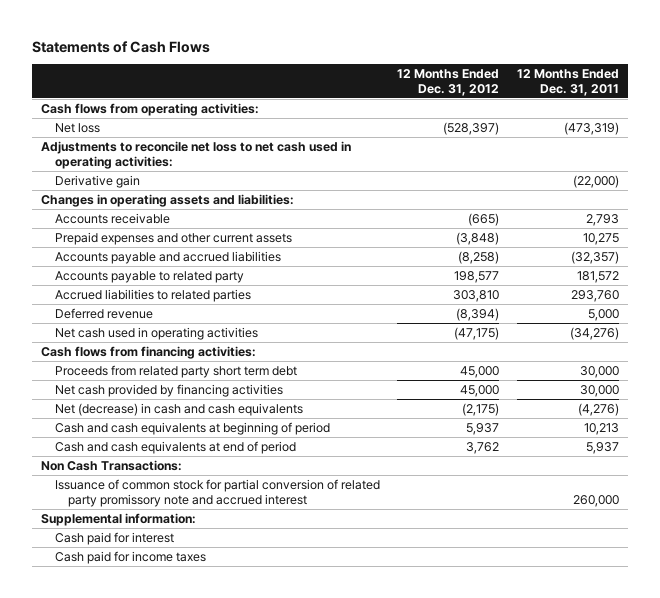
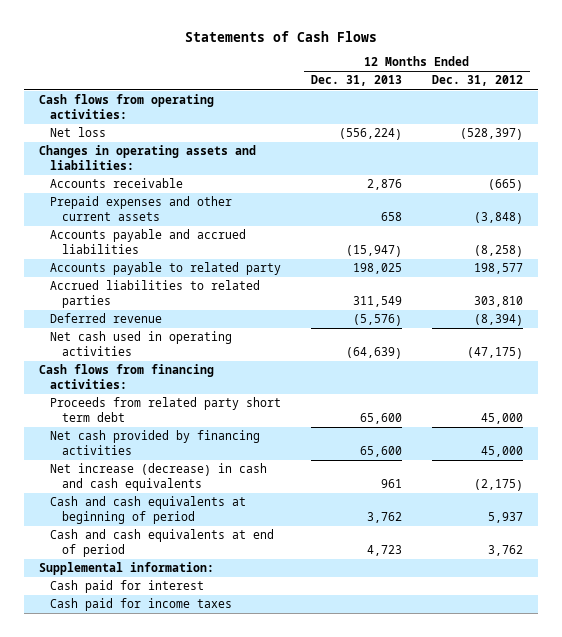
[517,69,620,96] 12 Months Ended Dec. 31, 2011 -> none
none -> [311,75,403,87] Dec. 31, 2013
[41,141,352,169] Adjustments to reconcile net loss to net cash used in operating activities: -> none
[54,175,140,189] Derivative gain -> none
[54,403,303,417] Net (decrease) in cash and cash equivalents -> [50,463,268,491] Net increase (decrease) in cash and cash equivalents
[41,460,183,472] Non Cash Transactions: -> none
[54,479,380,507] Issuance of common stock for partial conversion of related party promissory note and accrued interest -> none

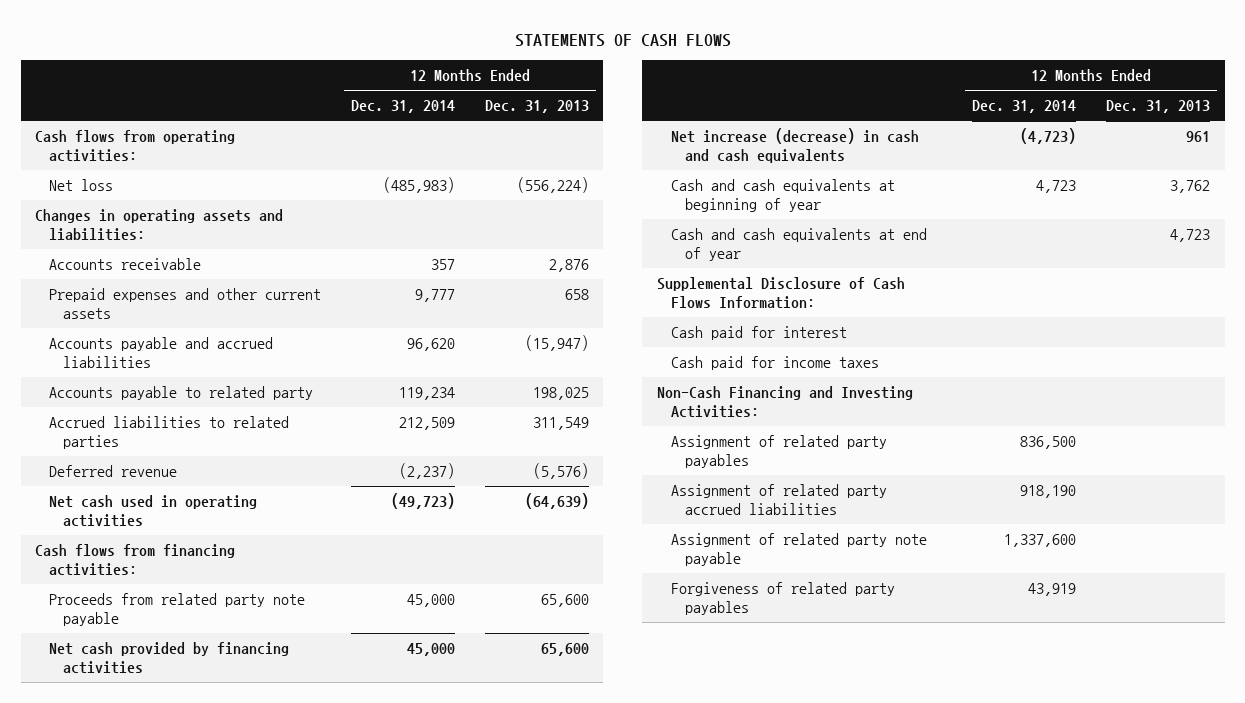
[184,30,377,42] Statements of Cash Flows -> [514,33,731,47] STATEMENTS OF CASH FLOWS
[431,75,523,87] Dec. 31, 2012 -> none
none -> [350,100,455,114] Dec. 31, 2014
[50,397,282,422] Proceeds from related party short term debt -> [49,592,306,627] Proceeds from related party note payable
[50,496,247,524] Cash and cash equivalents at beginning of period -> [670,178,895,213] Cash and cash equivalents at beginning of year
[50,529,275,557] Cash and cash equivalents at end of period -> [670,227,927,262] Cash and cash equivalents at end of year
[39,562,215,576] Supplemental information: -> [656,276,905,310] Supplemental Disclosure of Cash Flows Information:
none -> [656,385,913,419] Non-Cash Financing and Investing Activities:
none -> [670,434,887,469] Assignment of related party payables
none -> [670,483,887,516] Assignment of related party accrued liabilities
none -> [670,532,927,567] Assignment of related party note payable
none -> [670,581,895,616] Forgiveness of related party payables

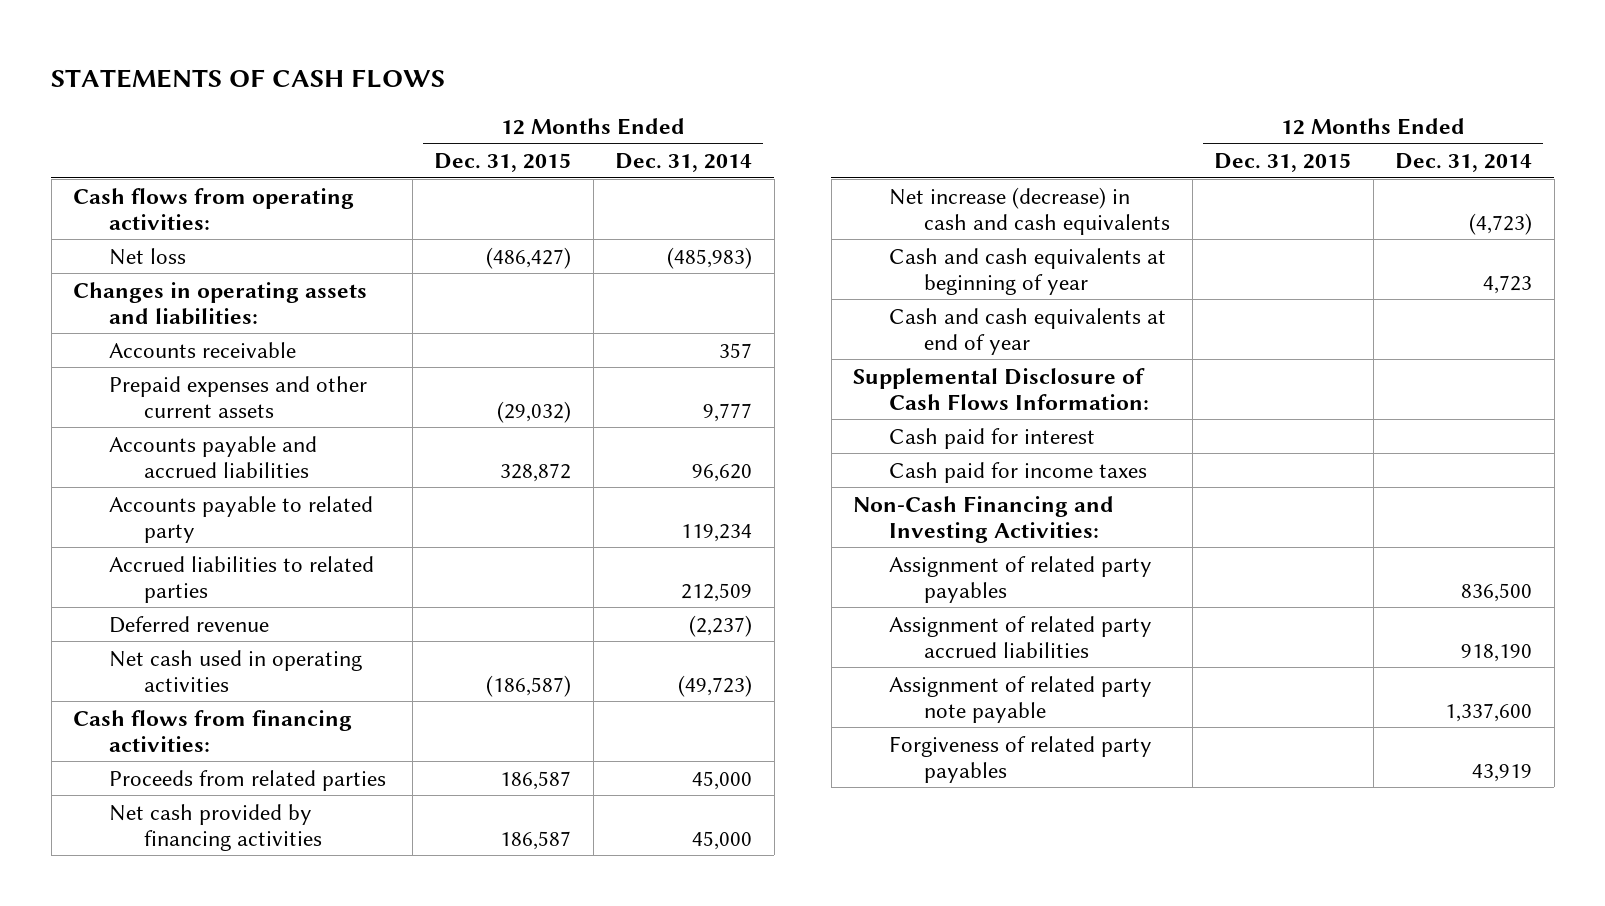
[484,100,589,114] Dec. 31, 2013 -> none
none -> [434,153,572,173] Dec. 31, 2015
[49,592,306,627] Proceeds from related party note payable -> [108,769,386,791] Proceeds from related parties

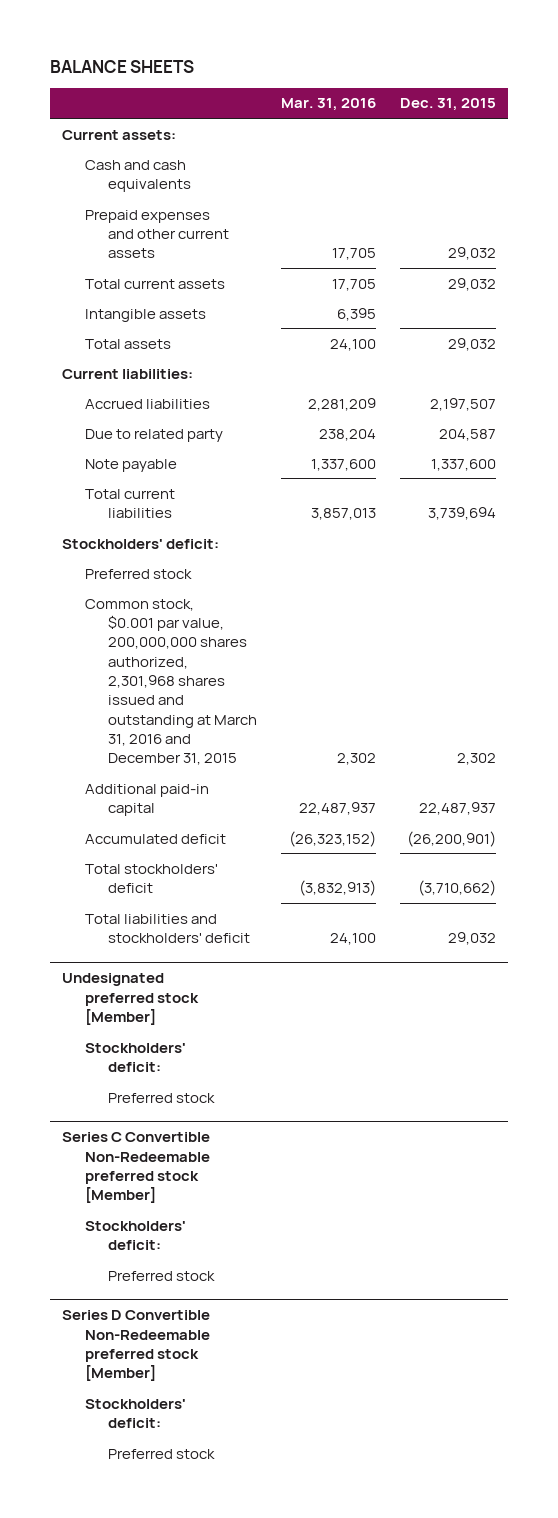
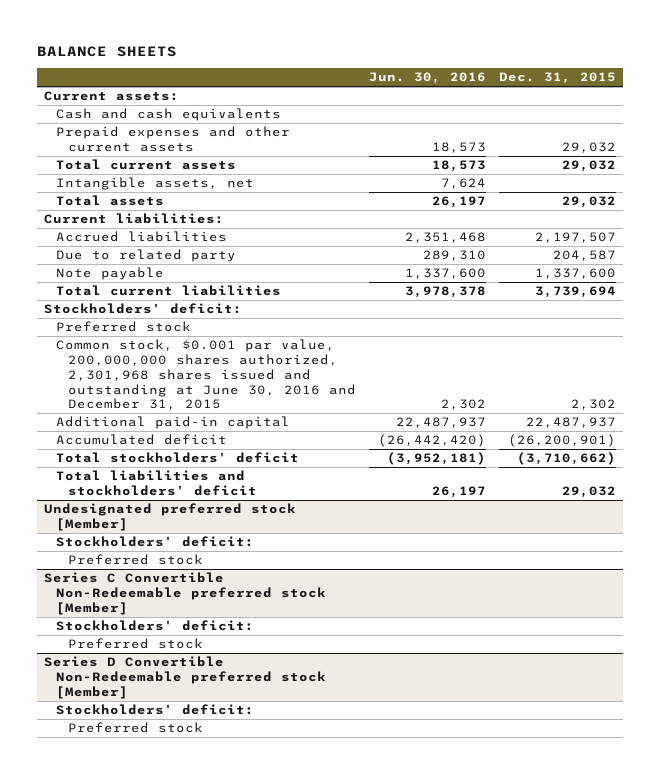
[281,98,377,112] Mar. 31, 2016 -> none
none -> [368,72,486,85] Jun. 30, 2016
[84,308,206,322] Intangible assets -> [55,177,254,191] Intangible assets, net
[84,598,258,766] Common stock, $0.001 par value, 200,000,000 shares authorized, 2,301,968 shares issued and outstanding at March 31, 2016 and December 31, 2015 -> [55,339,356,411] Common stock, $0.001 par value, 200,000,000 shares authorized, 2,301,968 shares issued and outstanding at June 30, 2016 and December 31, 2015

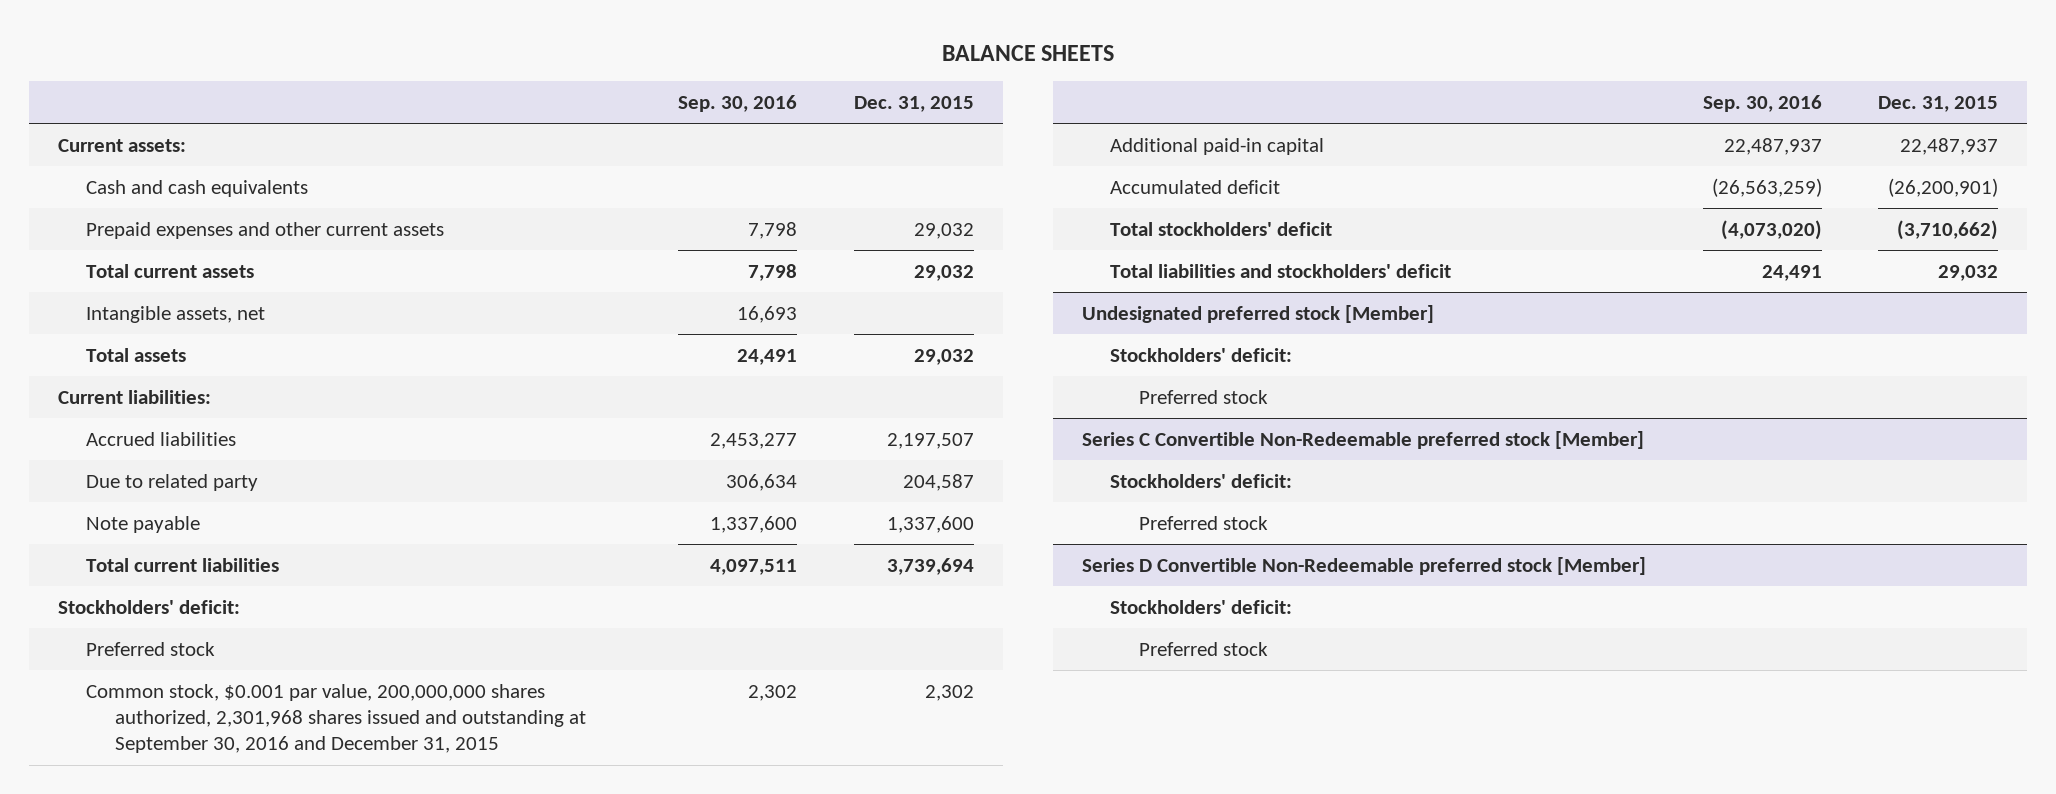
[368,72,486,85] Jun. 30, 2016 -> none
none -> [678,94,798,112] Sep. 30, 2016
[55,339,356,411] Common stock, $0.001 par value, 200,000,000 shares authorized, 2,301,968 shares issued and outstanding at June 30, 2016 and December 31, 2015 -> [86,683,586,754] Common stock, $0.001 par value, 200,000,000 shares authorized, 2,301,968 shares issued and outstanding at September 30, 2016 and December 31, 2015

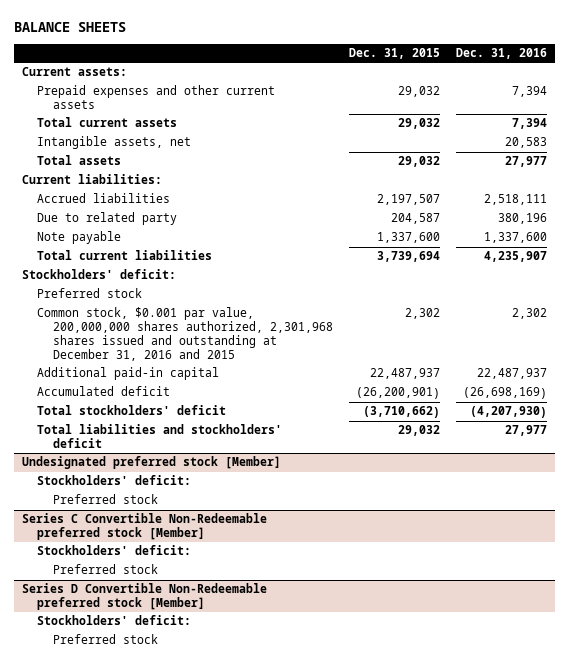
[678,94,798,112] Sep. 30, 2016 -> none
none -> [455,47,547,59] Dec. 31, 2016
[86,179,309,197] Cash and cash equivalents -> none
[86,683,586,754] Common stock, $0.001 par value, 200,000,000 shares authorized, 2,301,968 shares issued and outstanding at September 30, 2016 and December 31, 2015 -> [37,307,333,361] Common stock, $0.001 par value, 200,000,000 shares authorized, 2,301,968 shares issued and outstanding at December 31, 2016 and 2015

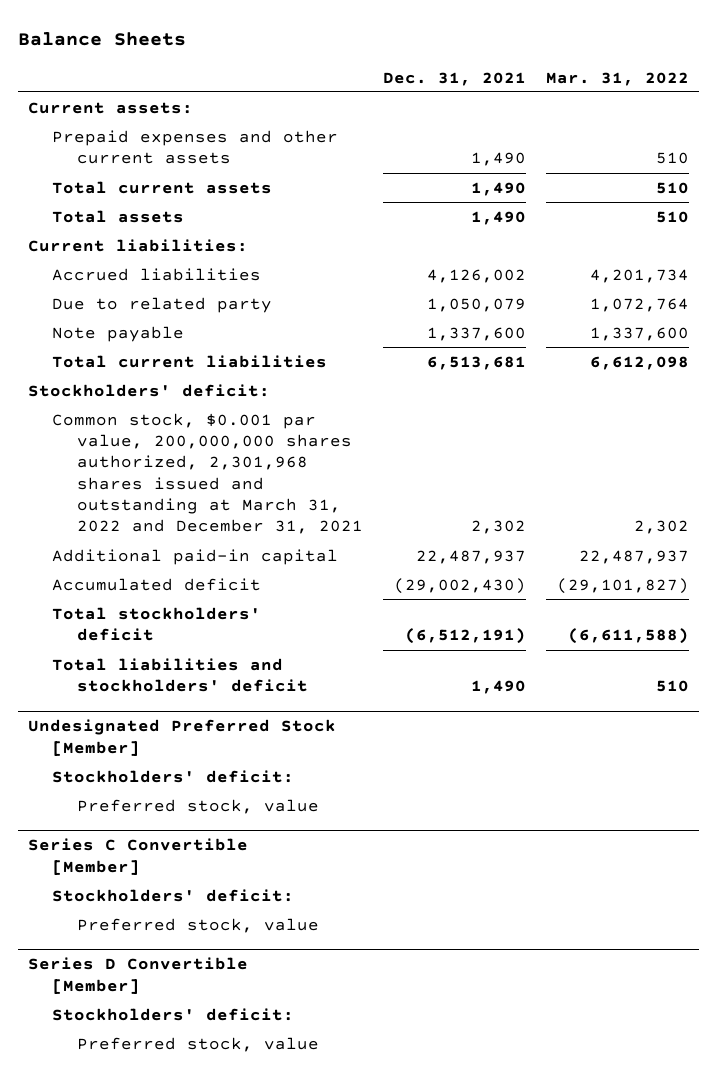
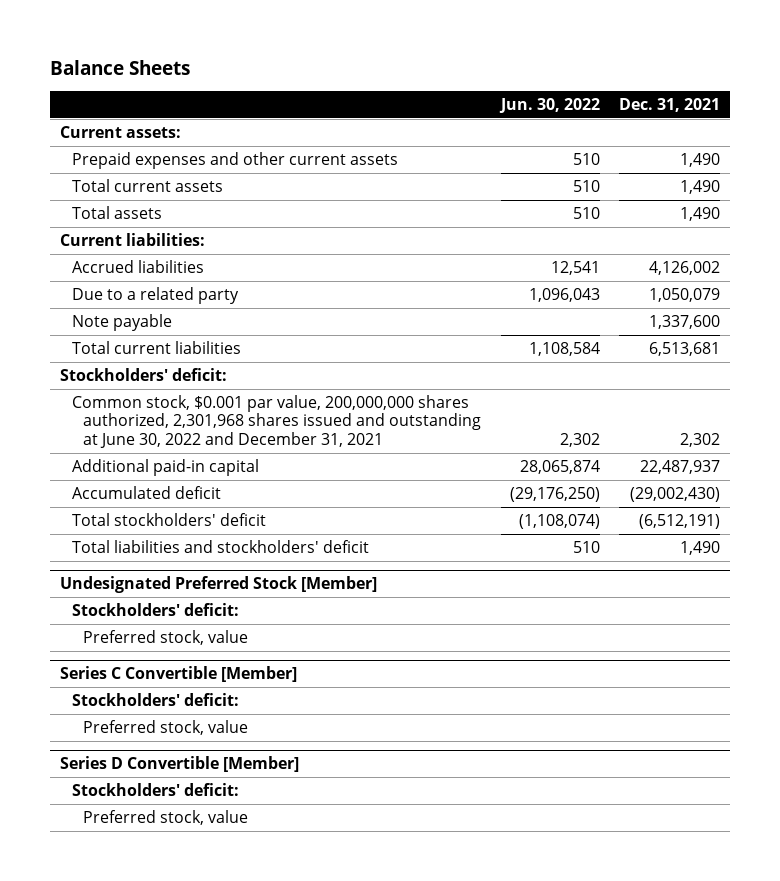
[546,71,690,86] Mar. 31, 2022 -> none
none -> [498,97,600,113] Jun. 30, 2022
[52,296,273,313] Due to related party -> [71,287,239,305] Due to a related party
[52,412,363,535] Common stock, $0.001 par value, 200,000,000 shares authorized, 2,301,968 shares issued and outstanding at March 31, 2022 and December 31, 2021 -> [71,395,482,448] Common stock, $0.001 par value, 200,000,000 shares authorized, 2,301,968 shares issued and outstanding at June 30, 2022 and December 31, 2021

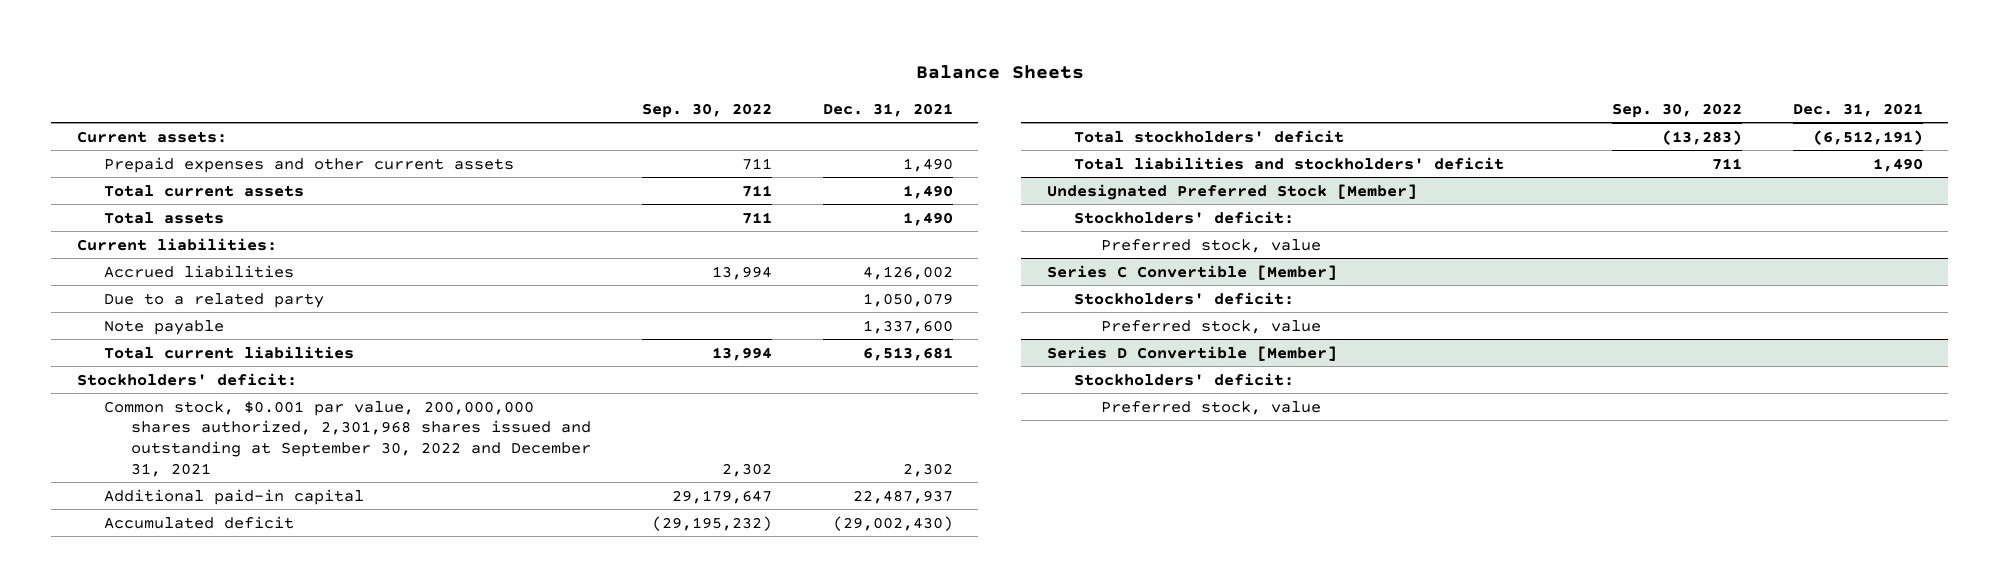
[498,97,600,113] Jun. 30, 2022 -> none
none -> [641,102,772,118] Sep. 30, 2022
[71,395,482,448] Common stock, $0.001 par value, 200,000,000 shares authorized, 2,301,968 shares issued and outstanding at June 30, 2022 and December 31, 2021 -> [103,400,591,478] Common stock, $0.001 par value, 200,000,000 shares authorized, 2,301,968 shares issued and outstanding at September 30, 2022 and December 31, 2021

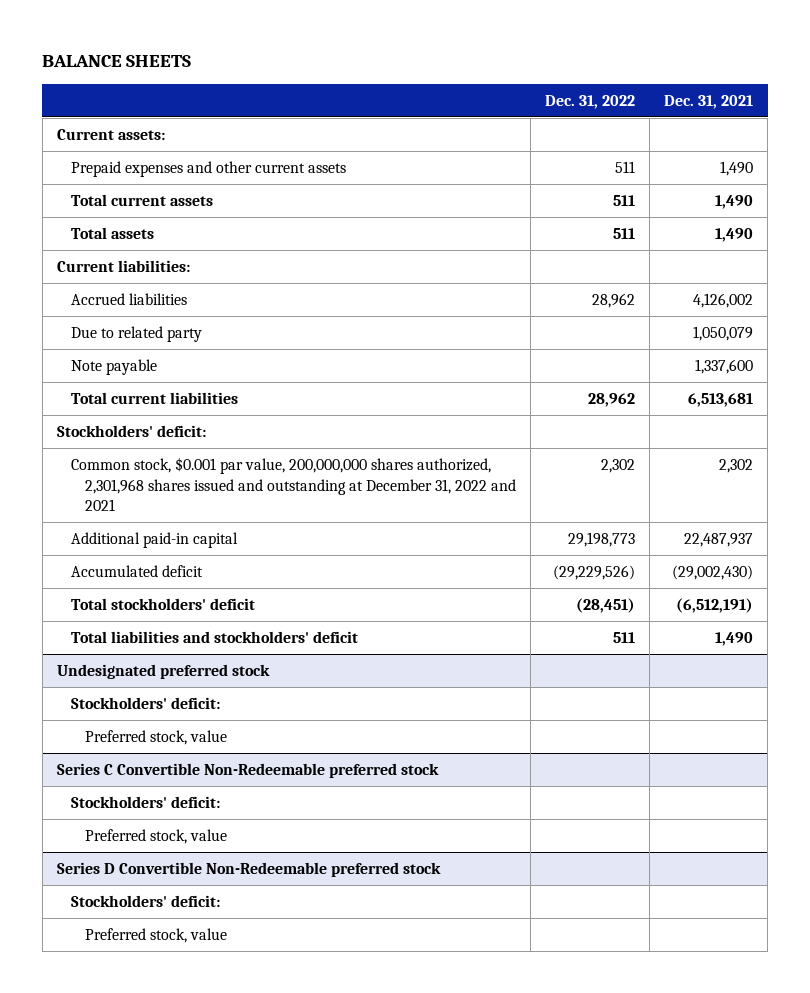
[915,64,1084,79] Balance Sheets -> [42,55,192,68] BALANCE SHEETS
[641,102,772,118] Sep. 30, 2022 -> none
none -> [545,94,636,109] Dec. 31, 2022
[103,292,324,308] Due to a related party -> [70,326,202,343] Due to related party
[103,400,591,478] Common stock, $0.001 par value, 200,000,000 shares authorized, 2,301,968 shares issued and outstanding at September 30, 2022 and December 31, 2021 -> [70,457,516,512] Common stock, $0.001 par value, 200,000,000 shares authorized, 2,301,968 shares issued and outstanding at December 31, 2022 and 2021
[1046,183,1417,200] Undesignated Preferred Stock [Member] -> [56,664,270,680] Undesignated preferred stock
[1046,264,1337,280] Series C Convertible [Member] -> [56,763,439,779] Series C Convertible Non-Redeemable preferred stock
[1046,345,1337,361] Series D Convertible [Member] -> [56,862,441,878] Series D Convertible Non-Redeemable preferred stock

